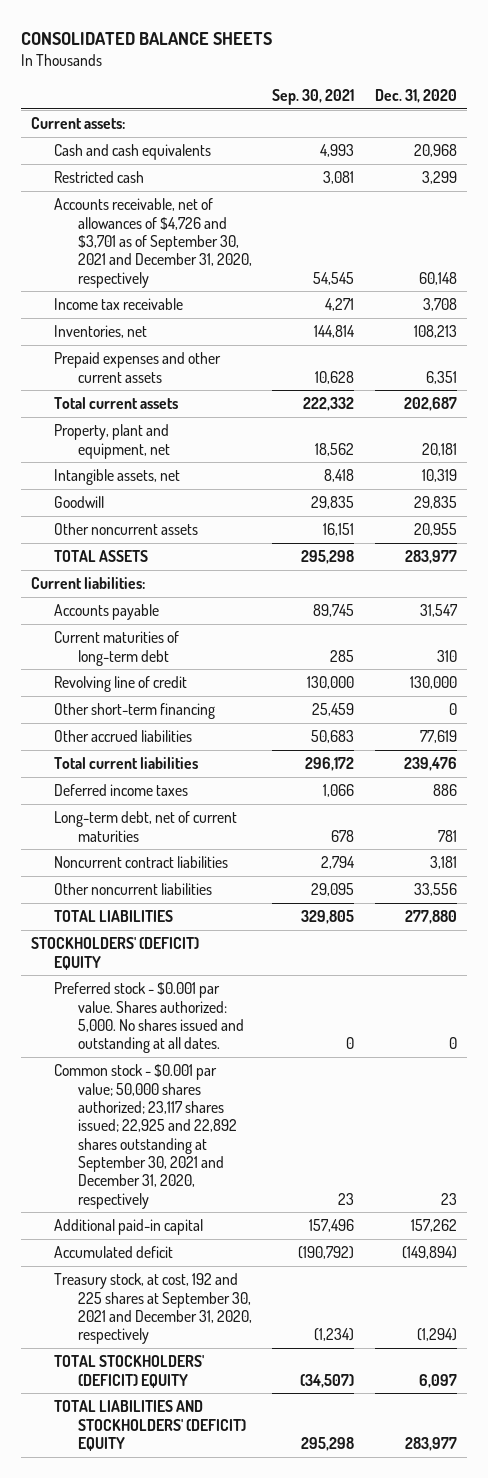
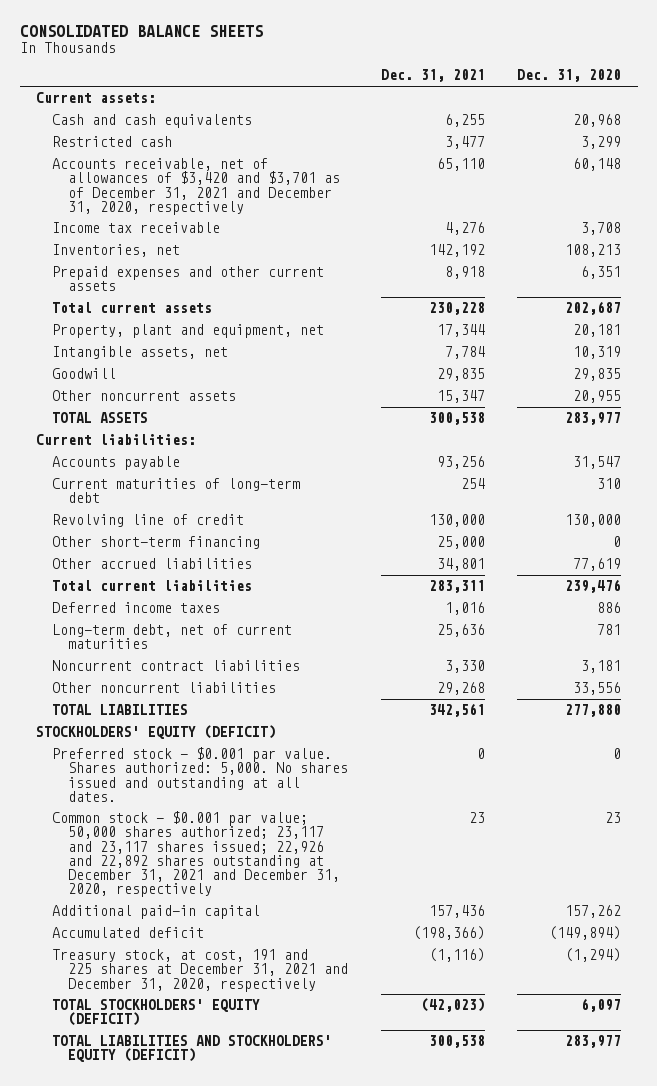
[272,88,355,105] Sep. 30, 2021 -> none
none -> [380,69,485,83] Dec. 31, 2021
[54,198,252,288] Accounts receivable, net of allowances of $4,726 and $3,701 as of September 30, 2021 and December 31, 2020, respectively -> [52,158,341,215] Accounts receivable, net of allowances of $3,420 and $3,701 as of December 31, 2021 and December 31, 2020, respectively
[31,937,200,970] STOCKHOLDERS' (DEFICIT) EQUITY -> [35,725,276,740] STOCKHOLDERS' EQUITY (DEFICIT)
[54,1064,237,1209] Common stock - $0.001 par value; 50,000 shares authorized; 23,117 shares issued; 22,925 and 22,892 shares outstanding at September 30, 2021 and December 31, 2020, respectively -> [52,811,341,898] Common stock - $0.001 par value; 50,000 shares authorized; 23,117 and 23,117 shares issued; 22,926 and 22,892 shares outstanding at December 31, 2021 and December 31, 2020, respectively
[54,1273,252,1345] Treasury stock, at cost, 192 and 225 shares at September 30, 2021 and December 31, 2020, respectively -> [52,949,349,992] Treasury stock, at cost, 191 and 225 shares at December 31, 2021 and December 31, 2020, respectively
[54,1355,205,1388] TOTAL STOCKHOLDERS' (DEFICIT) EQUITY -> [52,999,261,1027] TOTAL STOCKHOLDERS' EQUITY (DEFICIT)
[54,1400,246,1451] TOTAL LIABILITIES AND STOCKHOLDERS' (DEFICIT) EQUITY -> [52,1035,333,1063] TOTAL LIABILITIES AND STOCKHOLDERS' EQUITY (DEFICIT)

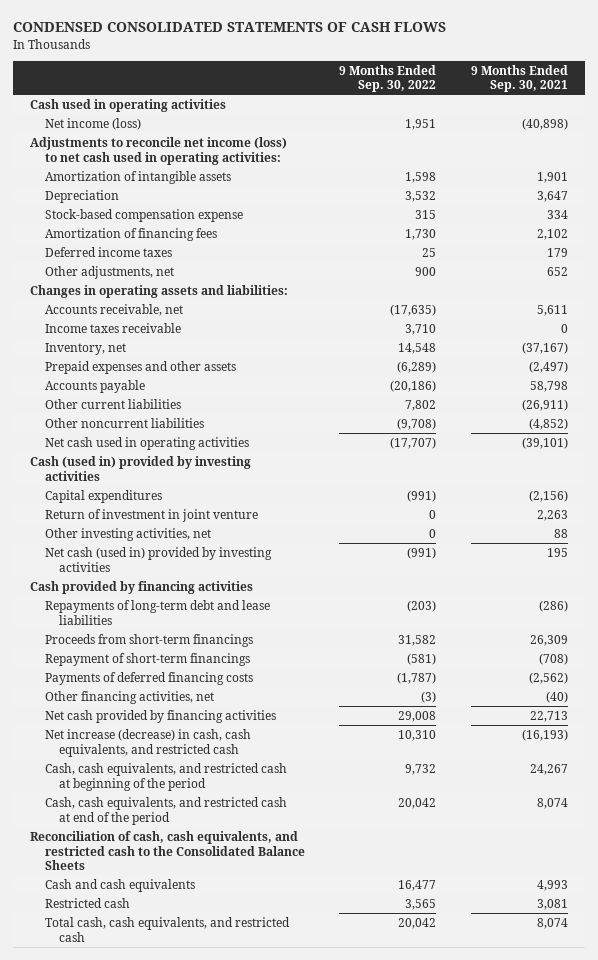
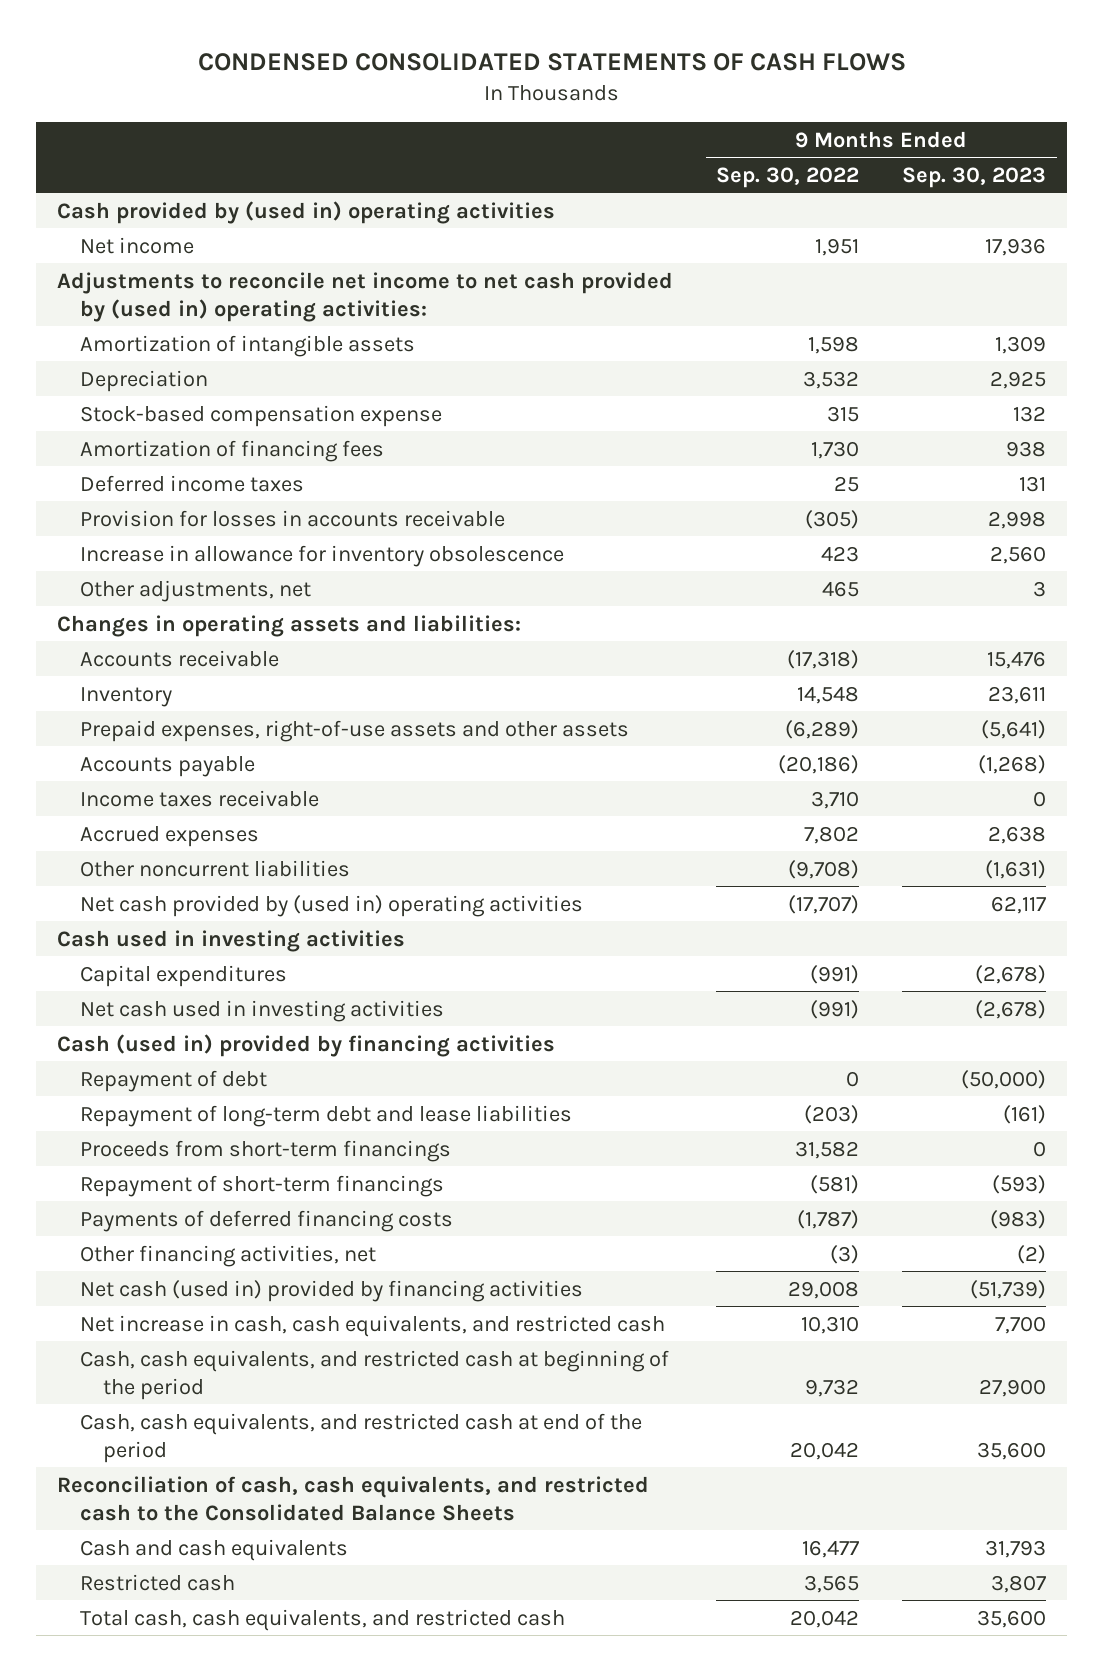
[470,64,568,93] 9 Months Ended Sep. 30, 2021 -> none
none -> [901,166,1046,188] Sep. 30, 2023
[30,98,227,112] Cash used in operating activities -> [57,200,556,224] Cash provided by (used in) operating activities
[44,117,141,130] Net income (loss) -> [80,236,195,254] Net income
[30,136,288,165] Adjustments to reconcile net income (loss) to net cash used in operating activities: -> [57,271,674,322] Adjustments to reconcile net income to net cash provided by (used in) operating activities:
none -> [80,509,506,527] Provision for losses in accounts receivable
none -> [80,544,565,567] Increase in allowance for inventory obsolescence
[415,266,437,276] 900 -> [822,580,860,597] 465
[44,303,183,316] Accounts receivable, net -> [80,649,280,667] Accounts receivable
[390,303,437,316] (17,635) -> [787,649,860,669] (17,318)
[44,342,126,355] Inventory, net -> [80,686,173,707] Inventory
[44,360,236,374] Prepaid expenses and other assets -> [80,719,630,742] Prepaid expenses, right-of-use assets and other assets
[44,322,181,333] Income taxes receivable -> [80,789,320,807] Income taxes receivable
[44,398,181,409] Other current liabilities -> [80,825,260,847] Accrued expenses
[44,436,249,450] Net cash used in operating activities -> [80,894,584,917] Net cash provided by (used in) operating activities
[30,455,252,481] Cash (used in) provided by investing activities -> [57,929,406,952] Cash used in investing activities
[44,508,258,522] Return of investment in joint venture -> none
[44,527,211,541] Other investing activities, net -> none
[44,546,272,572] Net cash (used in) provided by investing activities -> [80,999,445,1022] Net cash used in investing activities
[30,580,254,594] Cash provided by financing activities -> [57,1033,556,1057] Cash (used in) provided by financing activities
none -> [80,1069,268,1092] Repayment of debt
[44,599,270,625] Repayments of long-term debt and lease liabilities -> [80,1104,573,1127] Repayment of long-term debt and lease liabilities
[44,709,276,723] Net cash provided by financing activities -> [80,1279,584,1302] Net cash (used in) provided by financing activities
[44,728,251,757] Net increase (decrease) in cash, cash equivalents, and restricted cash -> [80,1314,666,1337] Net increase in cash, cash equivalents, and restricted cash

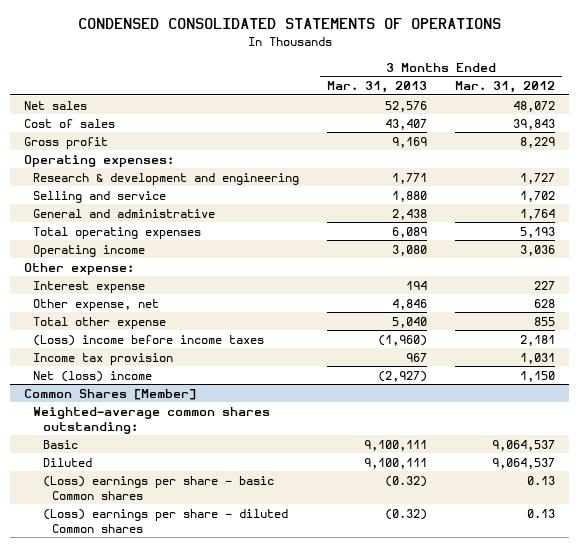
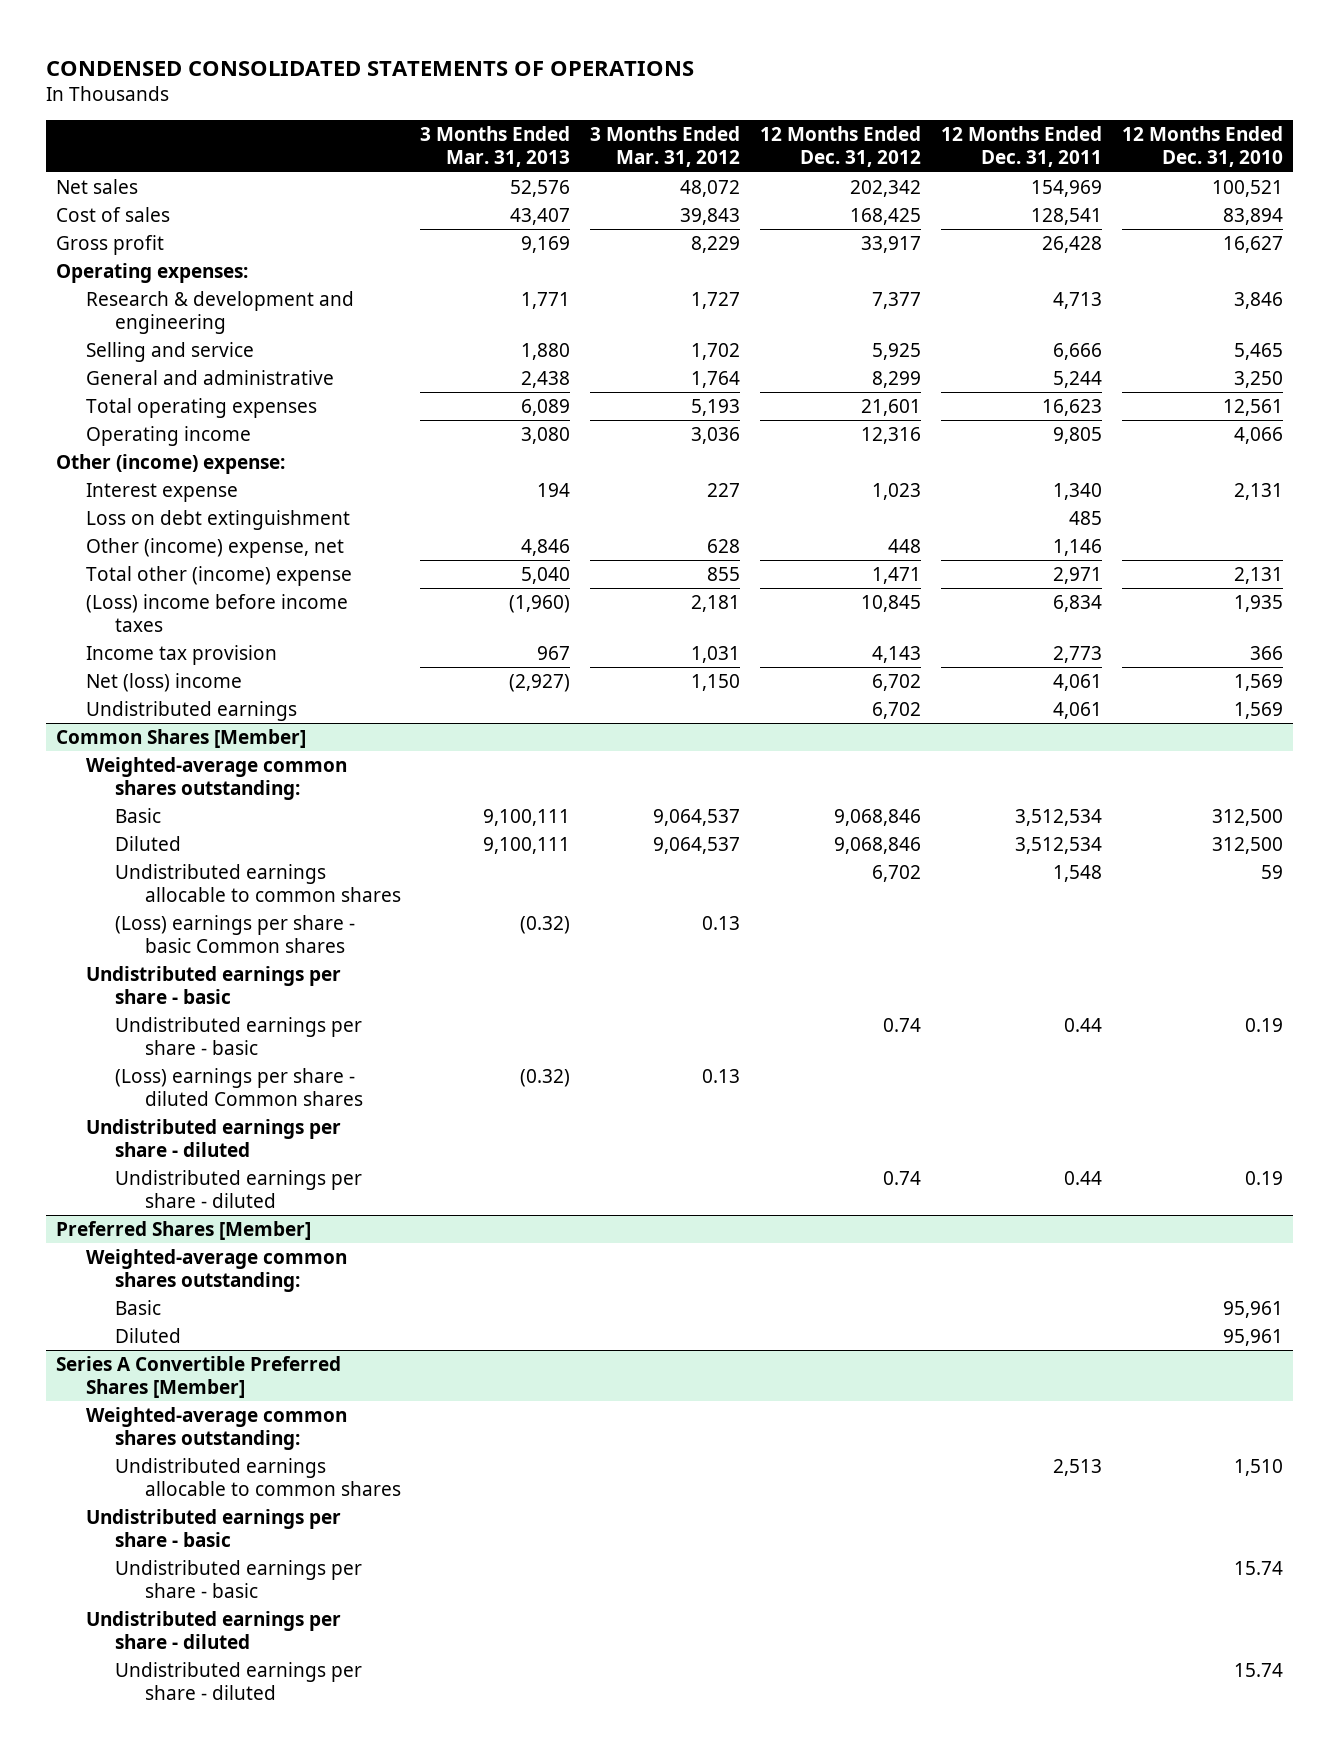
none -> [760,126,922,168] 12 Months Ended Dec. 31, 2012
none -> [941,126,1103,168] 12 Months Ended Dec. 31, 2011
none -> [1121,126,1283,168] 12 Months Ended Dec. 31, 2010
[24,262,135,275] Other expense: -> [56,453,286,474] Other (income) expense:
none -> [85,509,350,530] Loss on debt extinguishment
[33,298,160,311] Other expense, net -> [85,537,344,558] Other (income) expense, net
[33,316,167,329] Total other expense -> [85,565,352,586] Total other (income) expense
none -> [85,700,297,721] Undistributed earnings
none -> [115,863,401,903] Undistributed earnings allocable to common shares
none -> [85,965,341,1005] Undistributed earnings per share - basic
none -> [115,1016,363,1056] Undistributed earnings per share - basic
none -> [85,1118,341,1158] Undistributed earnings per share - diluted
none -> [115,1169,363,1209] Undistributed earnings per share - diluted
none -> [56,1220,312,1240] Preferred Shares [Member]
none -> [85,1248,347,1293] Weighted-average common shares outstanding:
none -> [115,1299,162,1315] Basic
none -> [115,1327,182,1343] Diluted
none -> [56,1355,342,1399] Series A Convertible Preferred Shares [Member]
none -> [85,1406,347,1451] Weighted-average common shares outstanding:
none -> [115,1457,401,1497] Undistributed earnings allocable to common shares
none -> [85,1508,341,1548] Undistributed earnings per share - basic
none -> [115,1559,363,1599] Undistributed earnings per share - basic
none -> [85,1610,341,1650] Undistributed earnings per share - diluted
none -> [115,1661,363,1701] Undistributed earnings per share - diluted

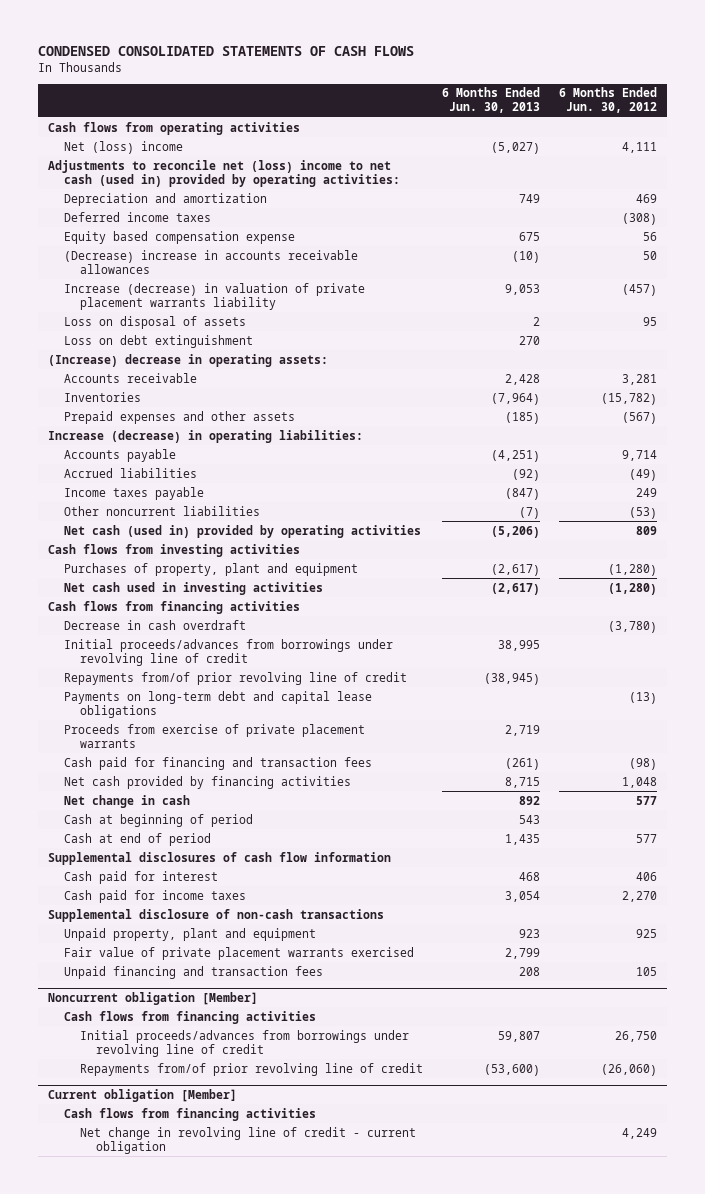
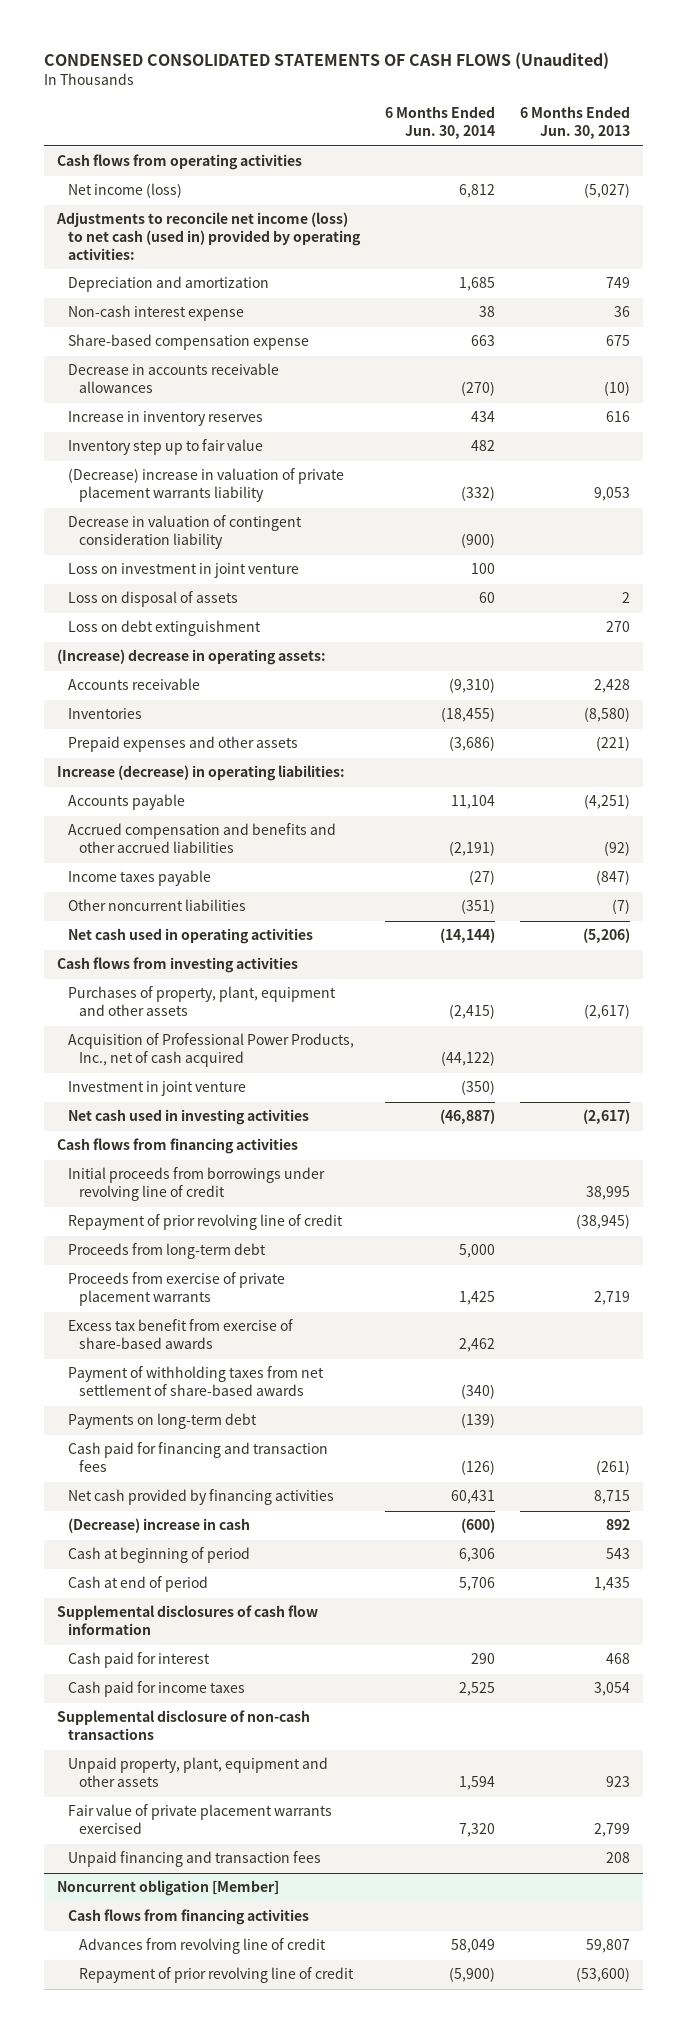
[38,46,415,57] CONDENSED CONSOLIDATED STATEMENTS OF CASH FLOWS -> [44,52,610,70] CONDENSED CONSOLIDATED STATEMENTS OF CASH FLOWS (Unaudited)
[558,87,657,114] 6 Months Ended Jun. 30, 2012 -> none
none -> [385,106,496,140] 6 Months Ended Jun. 30, 2014
[63,140,183,154] Net (loss) income -> [68,183,183,199] Net income (loss)
[47,159,400,187] Adjustments to reconcile net (loss) income to net cash (used in) provided by operating activities: -> [55,212,362,261] Adjustments to reconcile net income (loss) to net cash (used in) provided by operating activities:
[63,211,211,222] Deferred income taxes -> none
none -> [68,305,245,322] Non-cash interest expense
[63,230,295,244] Equity based compensation expense -> [68,334,310,351] Share-based compensation expense
[63,249,358,274] (Decrease) increase in accounts receivable allowances -> [68,363,280,394] Decrease in accounts receivable allowances
none -> [68,411,264,427] Increase in inventory reserves
none -> [68,439,264,456] Inventory step up to fair value
[63,282,365,310] Increase (decrease) in valuation of private placement warrants liability -> [68,468,345,503] (Decrease) increase in valuation of private placement warrants liability
none -> [68,515,303,550] Decrease in valuation of contingent consideration liability
none -> [68,563,300,579] Loss on investment in joint venture
[490,392,540,405] (7,964) -> [584,707,631,723] (8,580)
[504,411,540,424] (185) -> [596,736,631,752] (221)
[63,467,197,478] Accrued liabilities -> [68,823,337,854] Accrued compensation and benefits and other accrued liabilities
[63,524,421,538] Net cash (used in) provided by operating activities -> [68,928,314,945] Net cash used in operating activities
[63,562,358,576] Purchases of property, plant and equipment -> [68,986,337,1017] Purchases of property, plant, equipment and other assets
none -> [68,1033,355,1068] Acquisition of Professional Power Products, Inc., net of cash acquired
none -> [68,1081,247,1097] Investment in joint venture
[63,619,246,630] Decrease in cash overdraft -> none
[63,690,372,718] Payments on long-term debt and capital lease obligations -> none
[63,638,393,666] Initial proceeds/advances from borrowings under revolving line of credit -> [68,1167,326,1202] Initial proceeds from borrowings under revolving line of credit
[63,671,407,685] Repayments from/of prior revolving line of credit -> [68,1214,344,1231] Repayment of prior revolving line of credit
none -> [68,1243,267,1260] Proceeds from long-term debt
none -> [68,1319,294,1350] Excess tax benefit from exercise of share-based awards
none -> [68,1366,325,1397] Payment of withholding taxes from net settlement of share-based awards
none -> [68,1413,258,1430] Payments on long-term debt
[63,794,190,808] Net change in cash -> [68,1518,251,1534] (Decrease) increase in cash
[63,927,316,941] Unpaid property, plant and equipment -> [68,1757,329,1788] Unpaid property, plant, equipment and other assets
[47,1088,237,1102] Current obligation [Member] -> none
[63,1107,316,1121] Cash flows from financing activities -> none
[79,1126,416,1154] Net change in revolving line of credit - current obligation -> none
[79,1029,409,1057] Initial proceeds/advances from borrowings under revolving line of credit -> [79,1938,327,1955] Advances from revolving line of credit
[79,1062,423,1076] Repayments from/of prior revolving line of credit -> [79,1967,355,1984] Repayment of prior revolving line of credit

